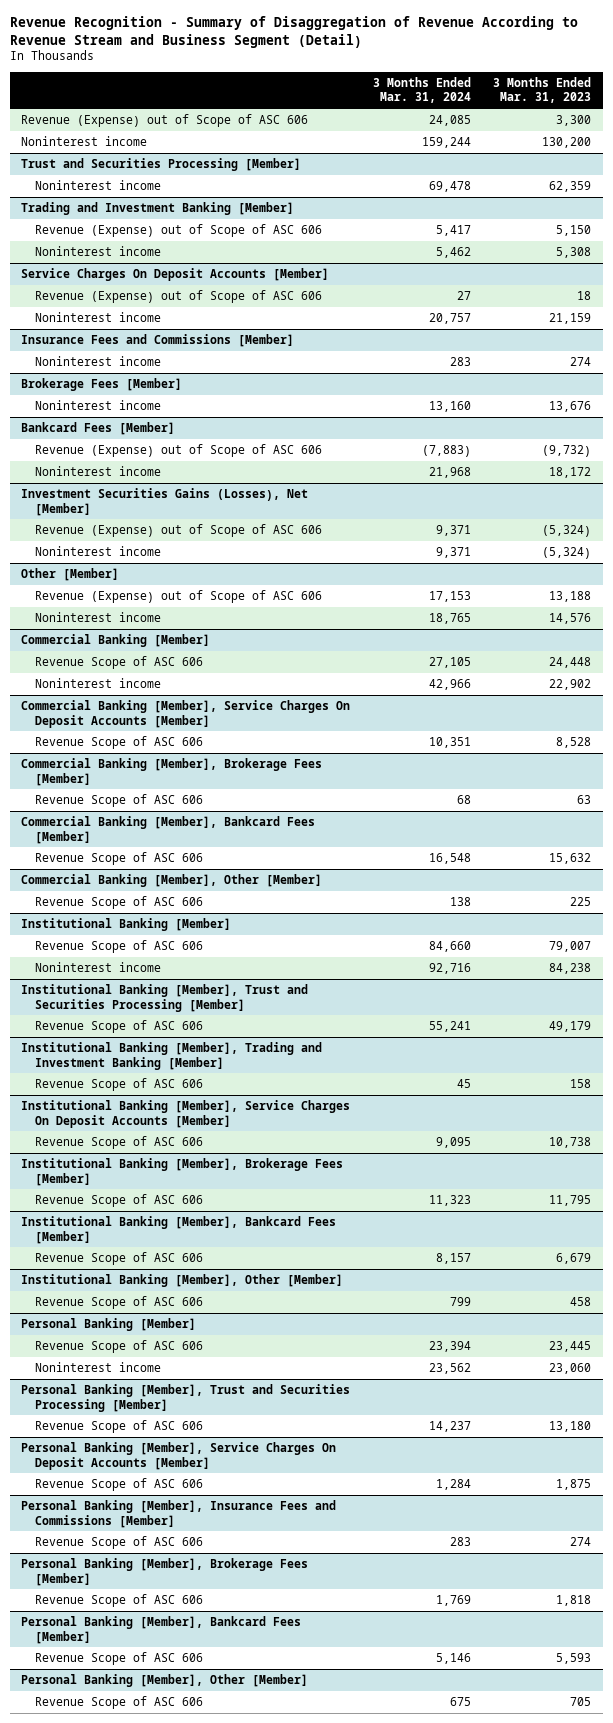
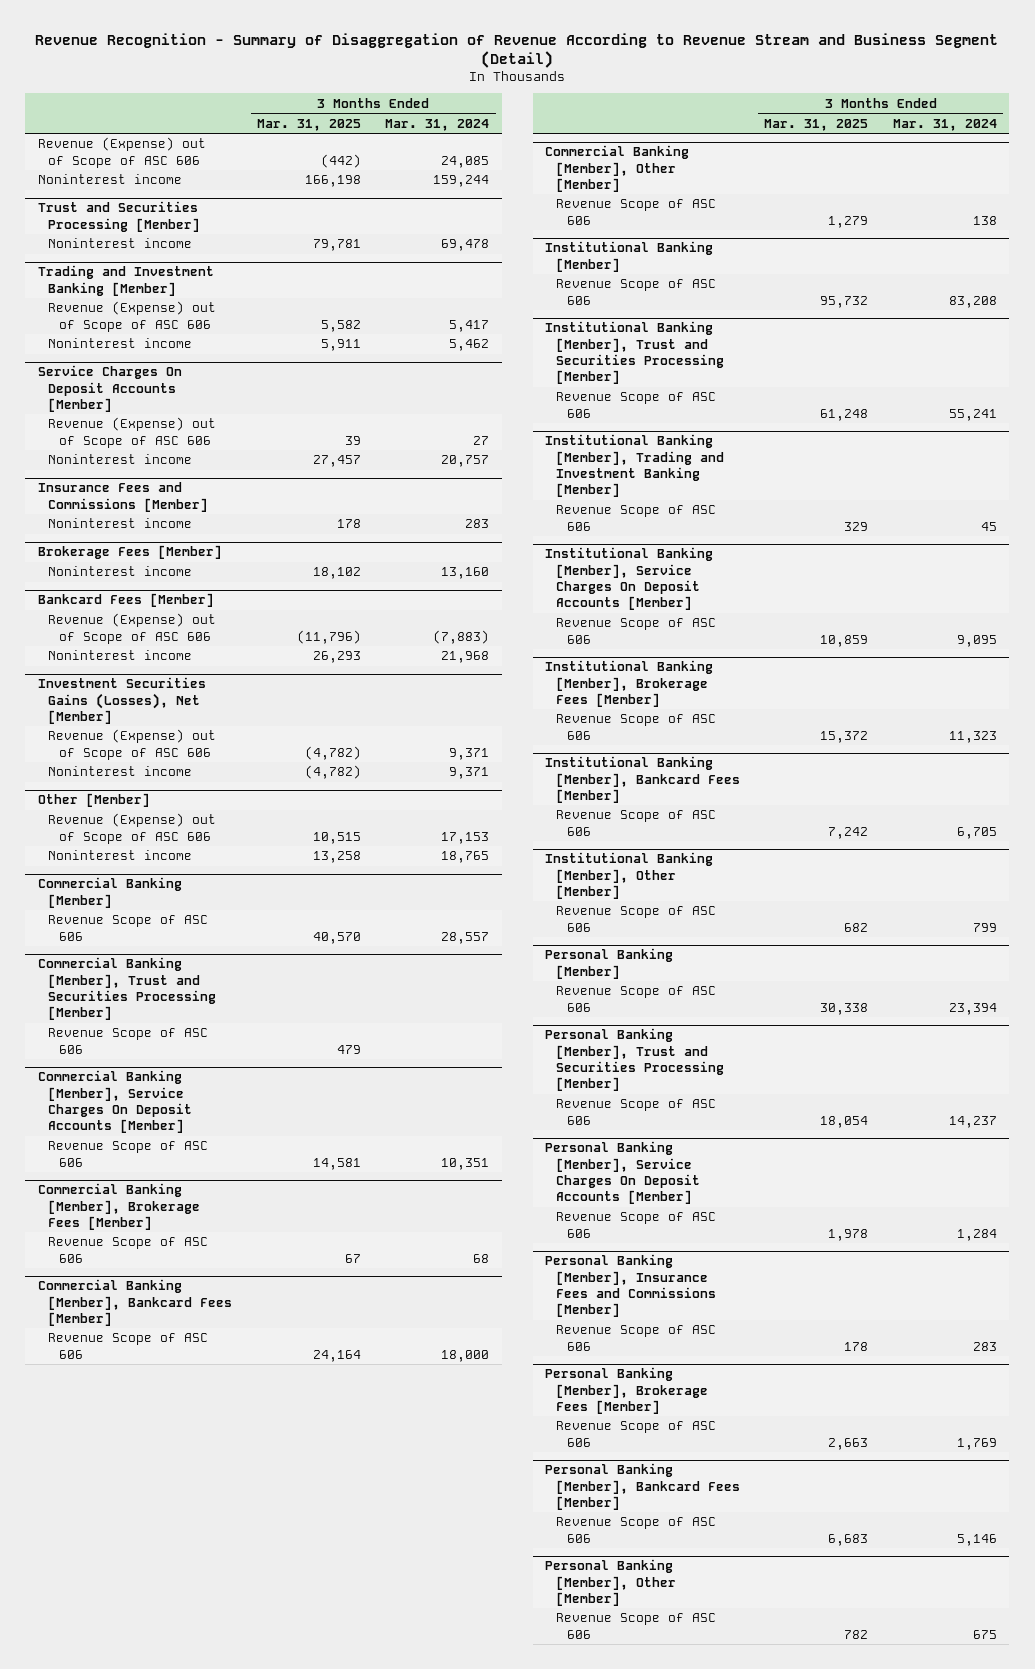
[493,76,592,104] 3 Months Ended Mar. 31, 2023 -> none
none -> [256,118,361,131] Mar. 31, 2025
[35,677,162,688] Noninterest income -> none
[428,656,471,668] 27,105 -> [441,931,490,944] 28,557
none -> [37,957,217,1021] Commercial Banking [Member], Trust and Securities Processing [Member]
none -> [48,1028,209,1054] Revenue Scope of ASC 606
[428,852,471,864] 16,548 -> [441,1349,490,1362] 18,000
[35,961,162,972] Noninterest income -> none
[428,940,471,952] 84,660 -> [948,295,997,308] 83,208
[435,1252,471,1264] 8,157 -> [956,826,997,839] 6,705
[35,1361,162,1372] Noninterest income -> none

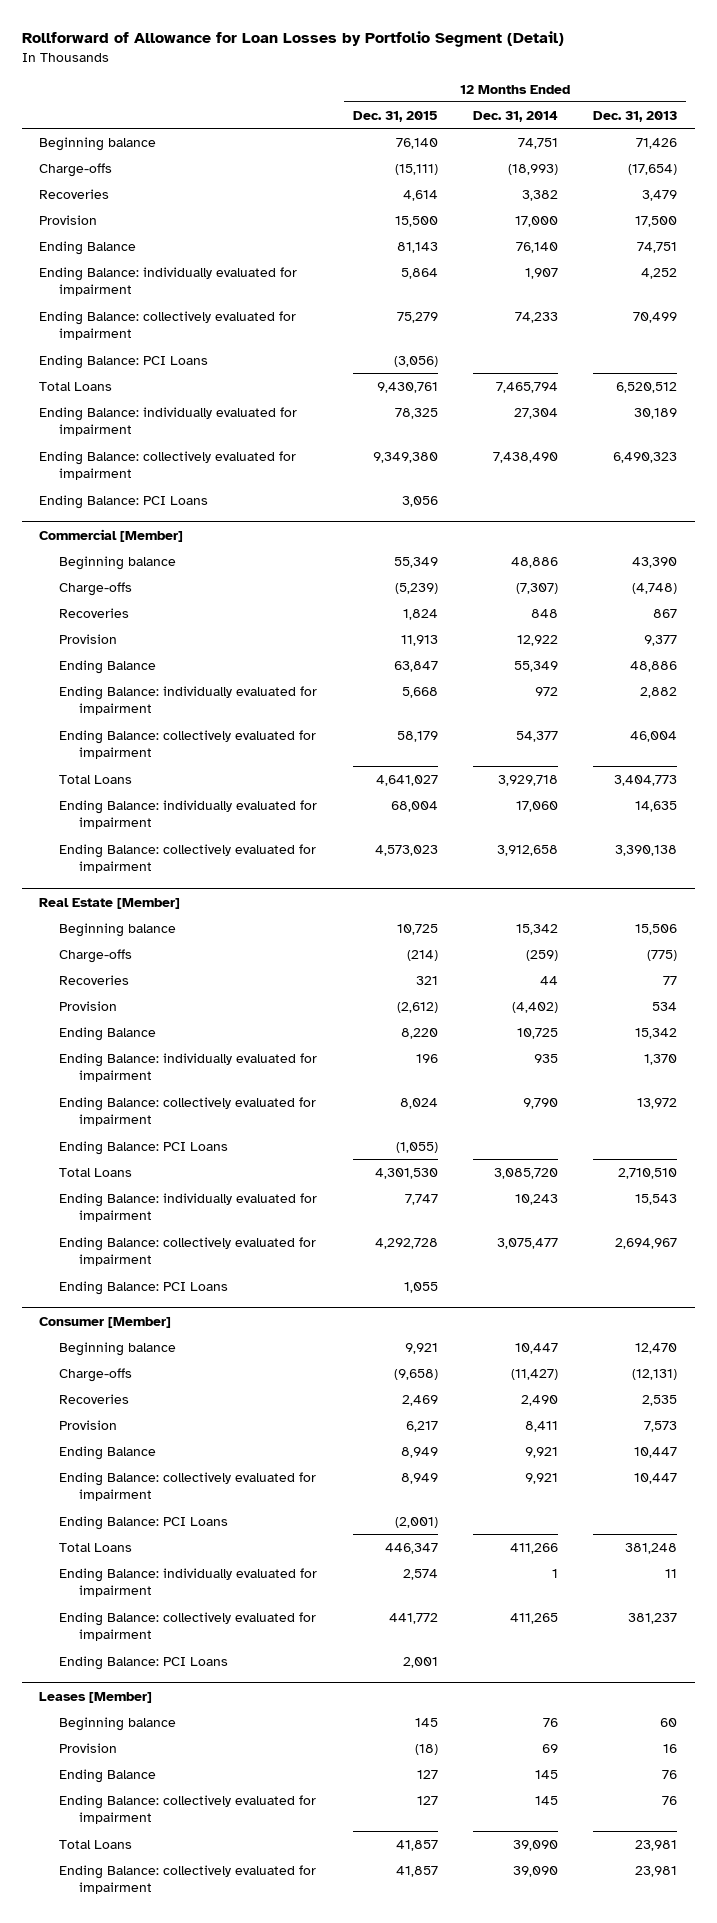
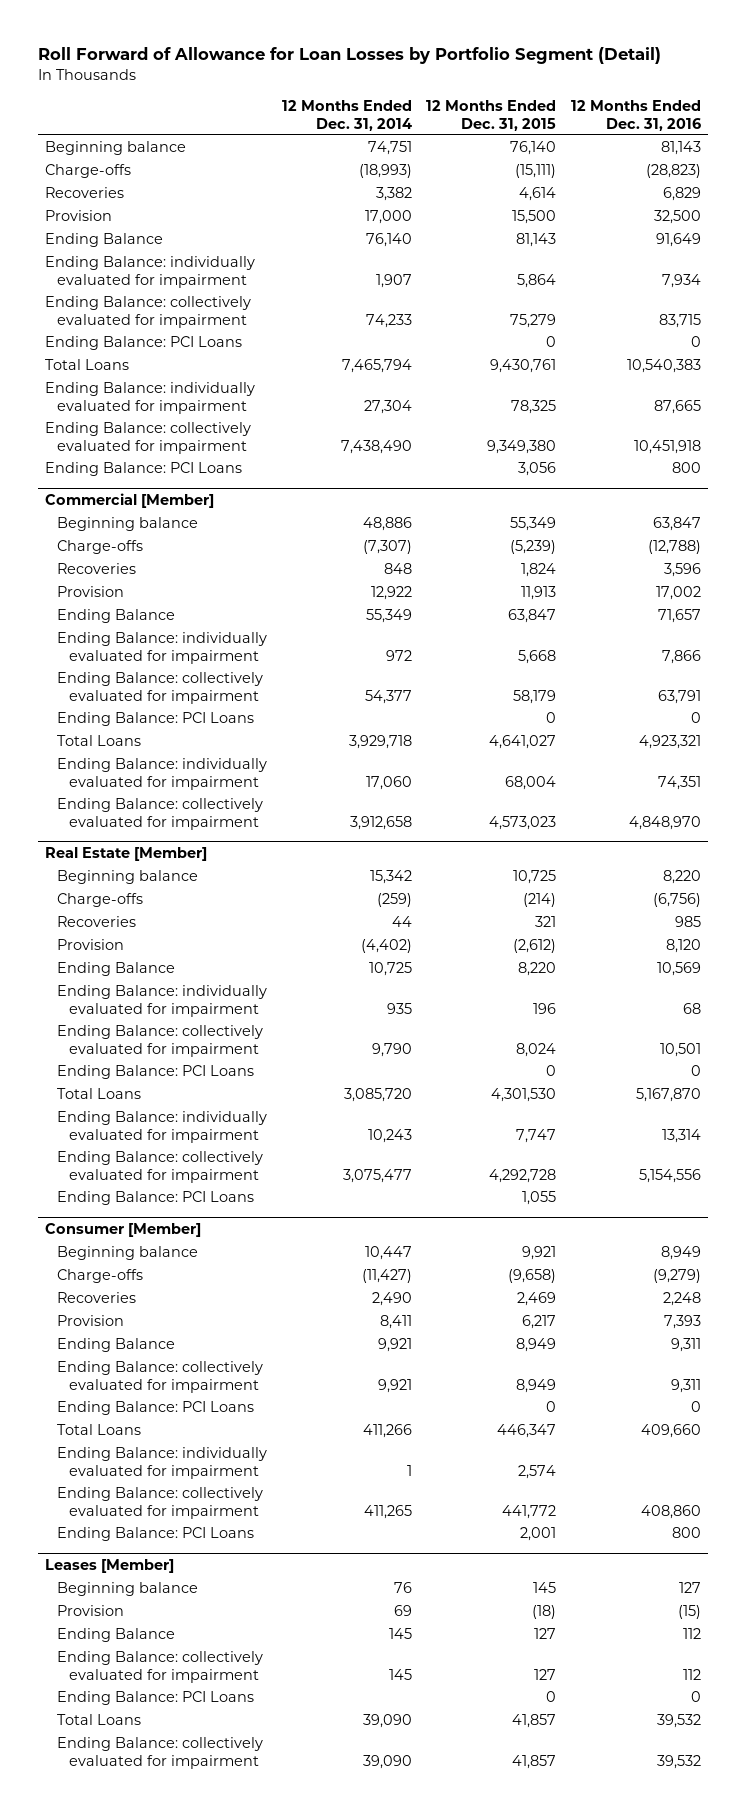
[21,31,564,48] Rollforward of Allowance for Loan Losses by Portfolio Segment (Detail) -> [38,47,662,65] Roll Forward of Allowance for Loan Losses by Portfolio Segment (Detail)
[593,110,678,122] Dec. 31, 2013 -> none
none -> [570,99,701,131] 12 Months Ended Dec. 31, 2016
[393,355,438,367] (3,056) -> [546,336,557,348] 0
none -> [57,712,255,727] Ending Balance: PCI Loans
[395,1141,438,1153] (1,055) -> [546,1065,557,1077] 0
[394,1516,438,1528] (2,001) -> [546,1401,557,1413] 0
none -> [57,1691,255,1706] Ending Balance: PCI Loans

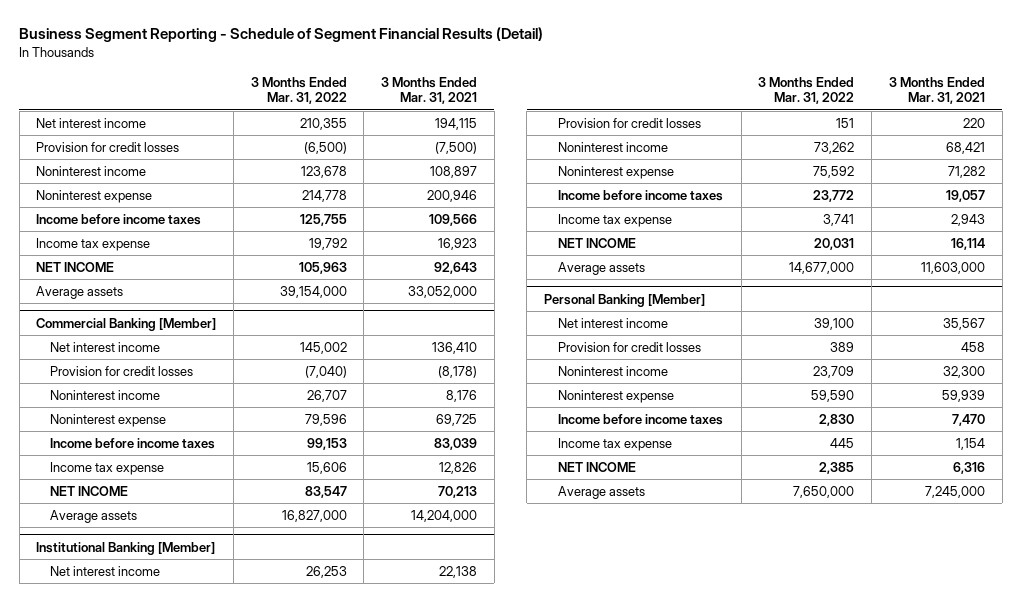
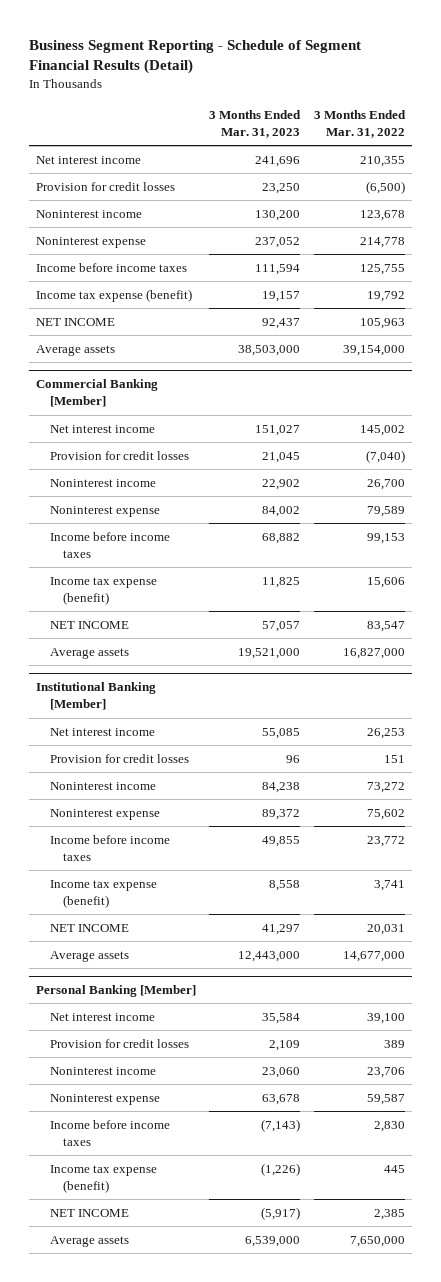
[380,77,477,105] 3 Months Ended Mar. 31, 2021 -> none
none -> [209,109,302,138] 3 Months Ended Mar. 31, 2023
[36,237,151,251] Income tax expense -> [35,288,192,302] Income tax expense (benefit)
[306,389,347,402] 26,707 -> [367,478,406,490] 26,700
[304,413,347,426] 79,596 -> [367,505,406,517] 79,589
[49,461,164,475] Income tax expense -> [49,576,157,605] Income tax expense (benefit)
[814,141,855,154] 73,262 -> [367,781,406,793] 73,272
[813,165,855,178] 75,592 -> [367,808,406,820] 75,602
[557,213,672,227] Income tax expense -> [49,879,157,908] Income tax expense (benefit)
[813,365,855,378] 23,709 -> [367,1066,406,1078] 23,706
[811,389,855,402] 59,590 -> [367,1093,406,1105] 59,587
[557,437,672,451] Income tax expense -> [49,1164,157,1193] Income tax expense (benefit)

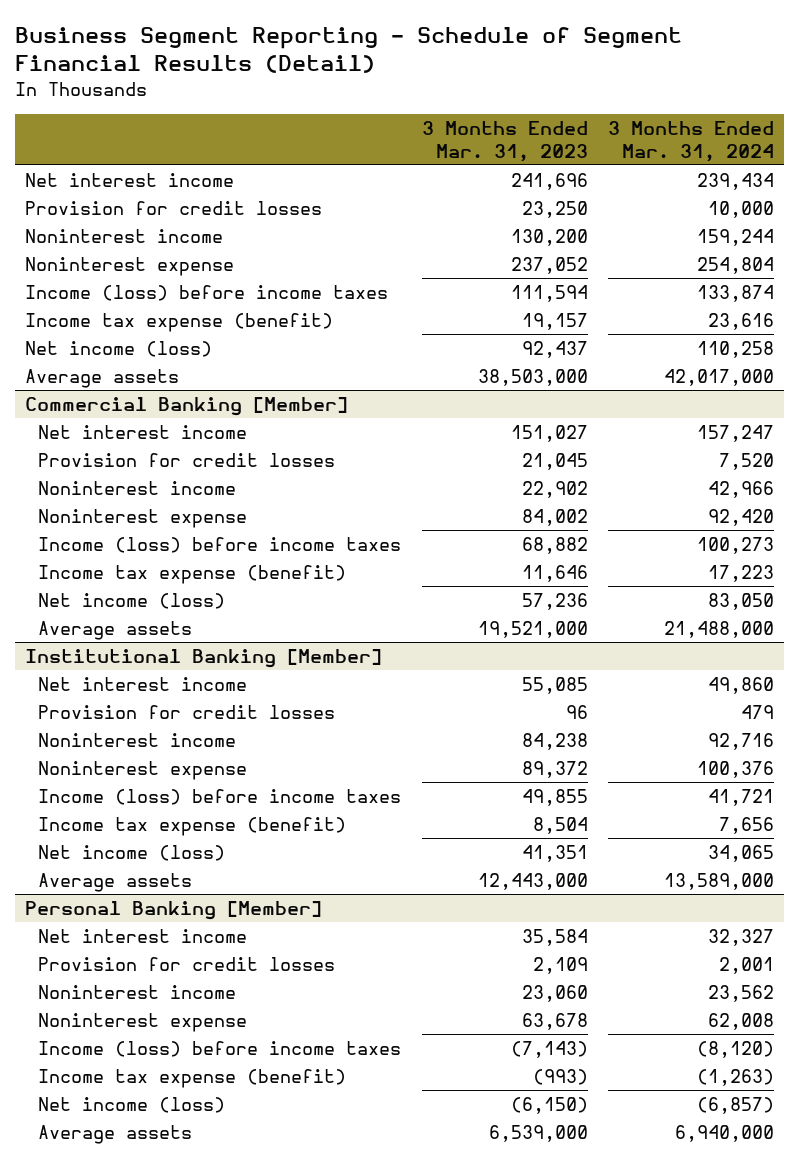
[314,109,407,138] 3 Months Ended Mar. 31, 2022 -> none
none -> [608,120,775,162] 3 Months Ended Mar. 31, 2024
[35,262,187,272] Income before income taxes -> [25,284,389,301] Income (loss) before income taxes
[35,317,115,326] NET INCOME -> [25,340,213,357] Net income (loss)
[49,531,170,558] Income before income taxes -> [38,536,402,553] Income (loss) before income taxes
[262,576,301,588] 11,825 -> [521,564,588,582] 11,646
[49,620,129,629] NET INCOME -> [38,592,226,609] Net income (loss)
[262,620,301,632] 57,057 -> [521,592,588,610] 57,236
[49,834,170,861] Income before income taxes -> [38,788,402,805] Income (loss) before income taxes
[269,879,301,891] 8,558 -> [532,816,588,834] 8,504
[49,923,129,932] NET INCOME -> [38,844,226,861] Net income (loss)
[262,923,301,935] 41,297 -> [521,844,588,862] 41,351
[49,1119,170,1146] Income before income taxes -> [38,1040,402,1057] Income (loss) before income taxes
[261,1162,301,1176] (1,226) -> [532,1068,588,1085] (993)
[49,1208,129,1217] NET INCOME -> [38,1096,226,1113] Net income (loss)
[261,1206,301,1220] (5,917) -> [510,1096,588,1114] (6,150)

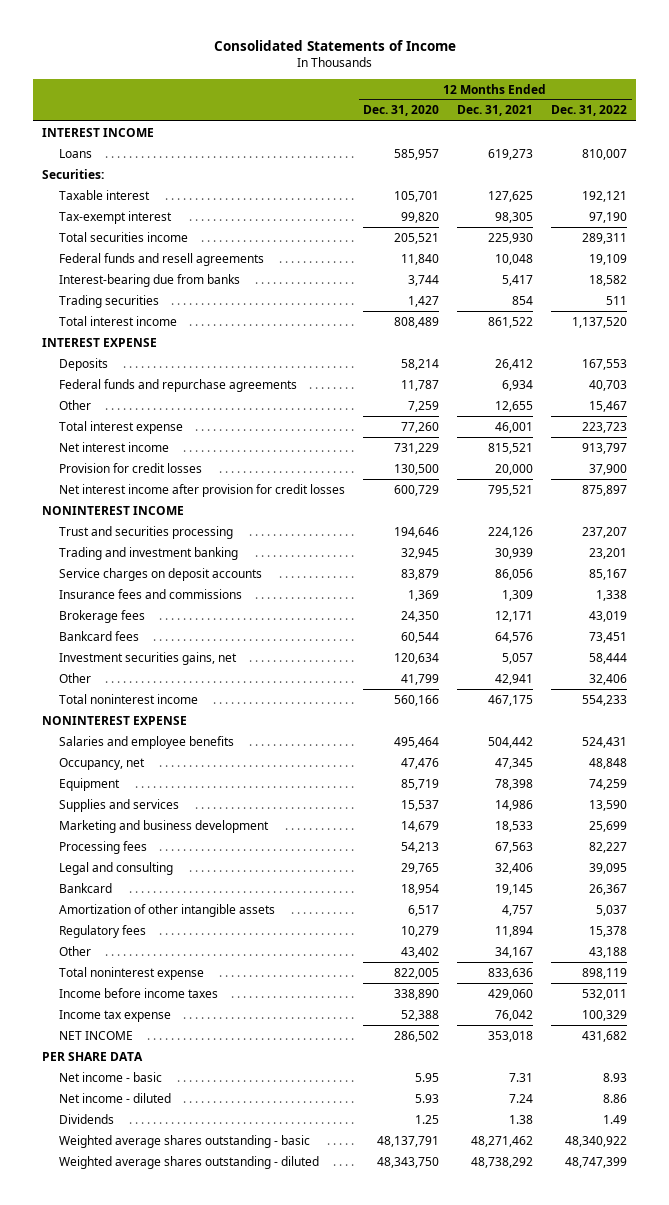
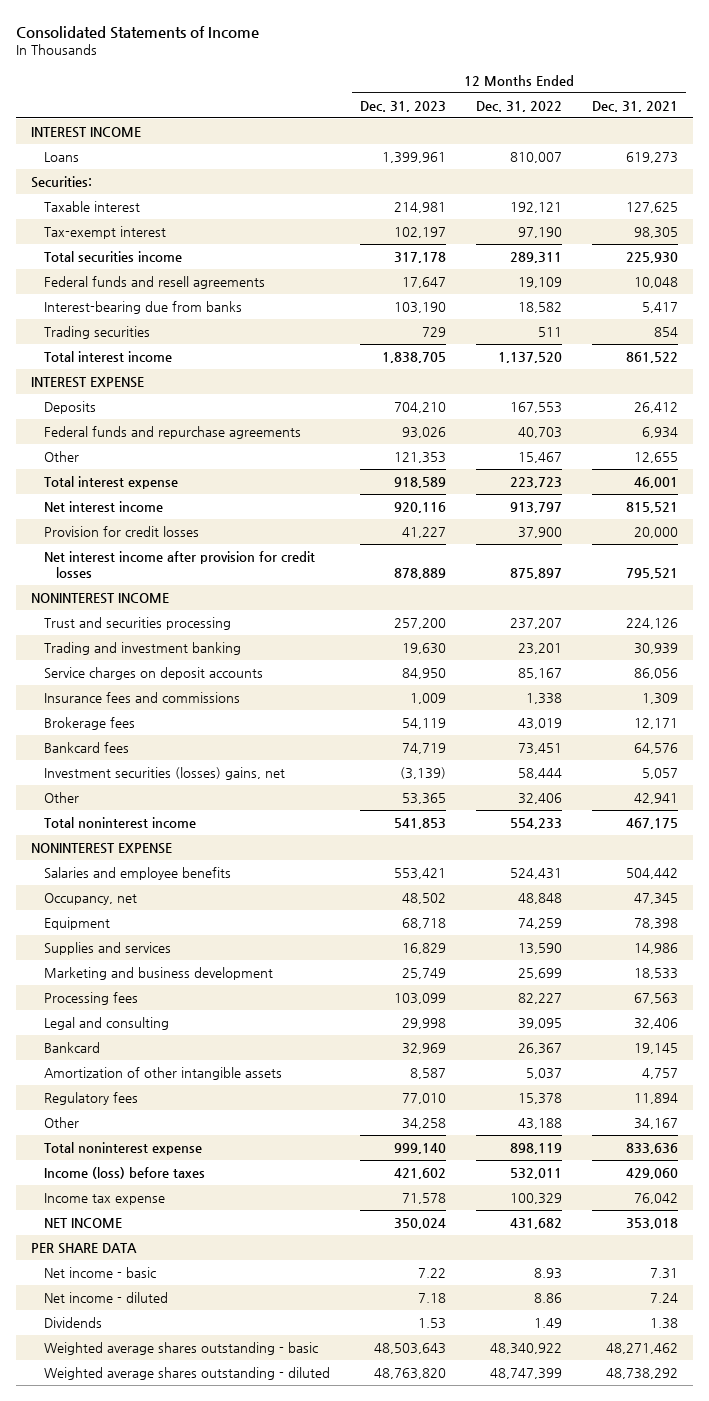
[363,105,440,117] Dec. 31, 2020 -> none
none -> [359,100,446,112] Dec. 31, 2023
[59,651,238,665] Investment securities gains, net -> [43,767,285,781] Investment securities (losses) gains, net
[59,987,219,998] Income before income taxes -> [43,1167,205,1180] Income (loss) before taxes

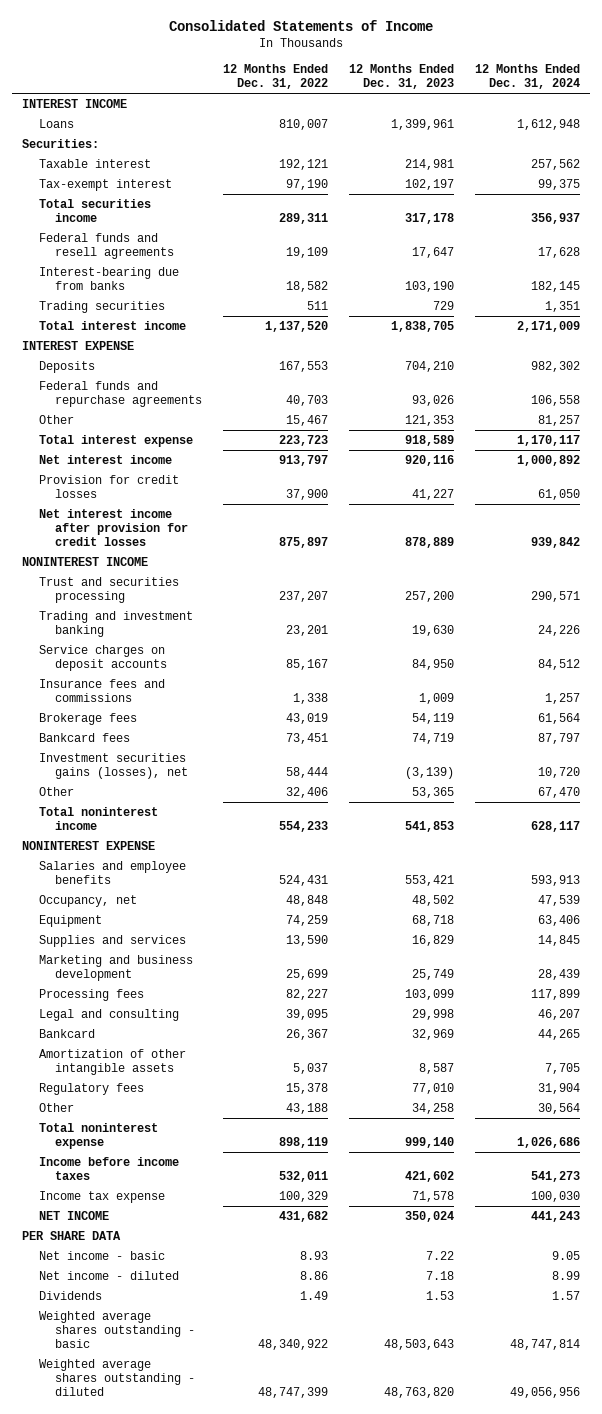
[592,100,679,112] Dec. 31, 2021 -> none
none -> [474,64,580,90] 12 Months Ended Dec. 31, 2024
[43,767,285,781] Investment securities (losses) gains, net -> [38,752,189,779] Investment securities gains (losses), net
[43,1167,205,1180] Income (loss) before taxes -> [38,1156,179,1180] Income before income taxes

